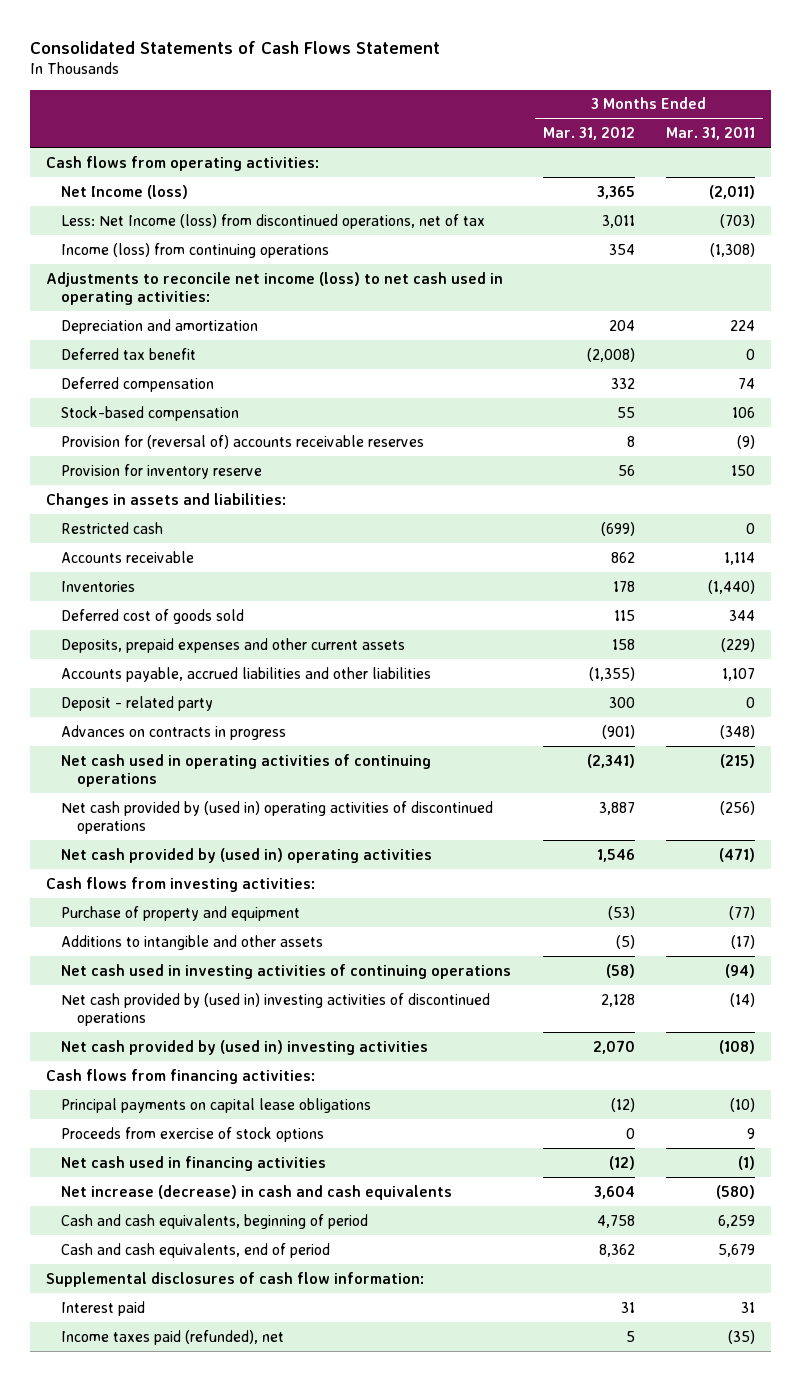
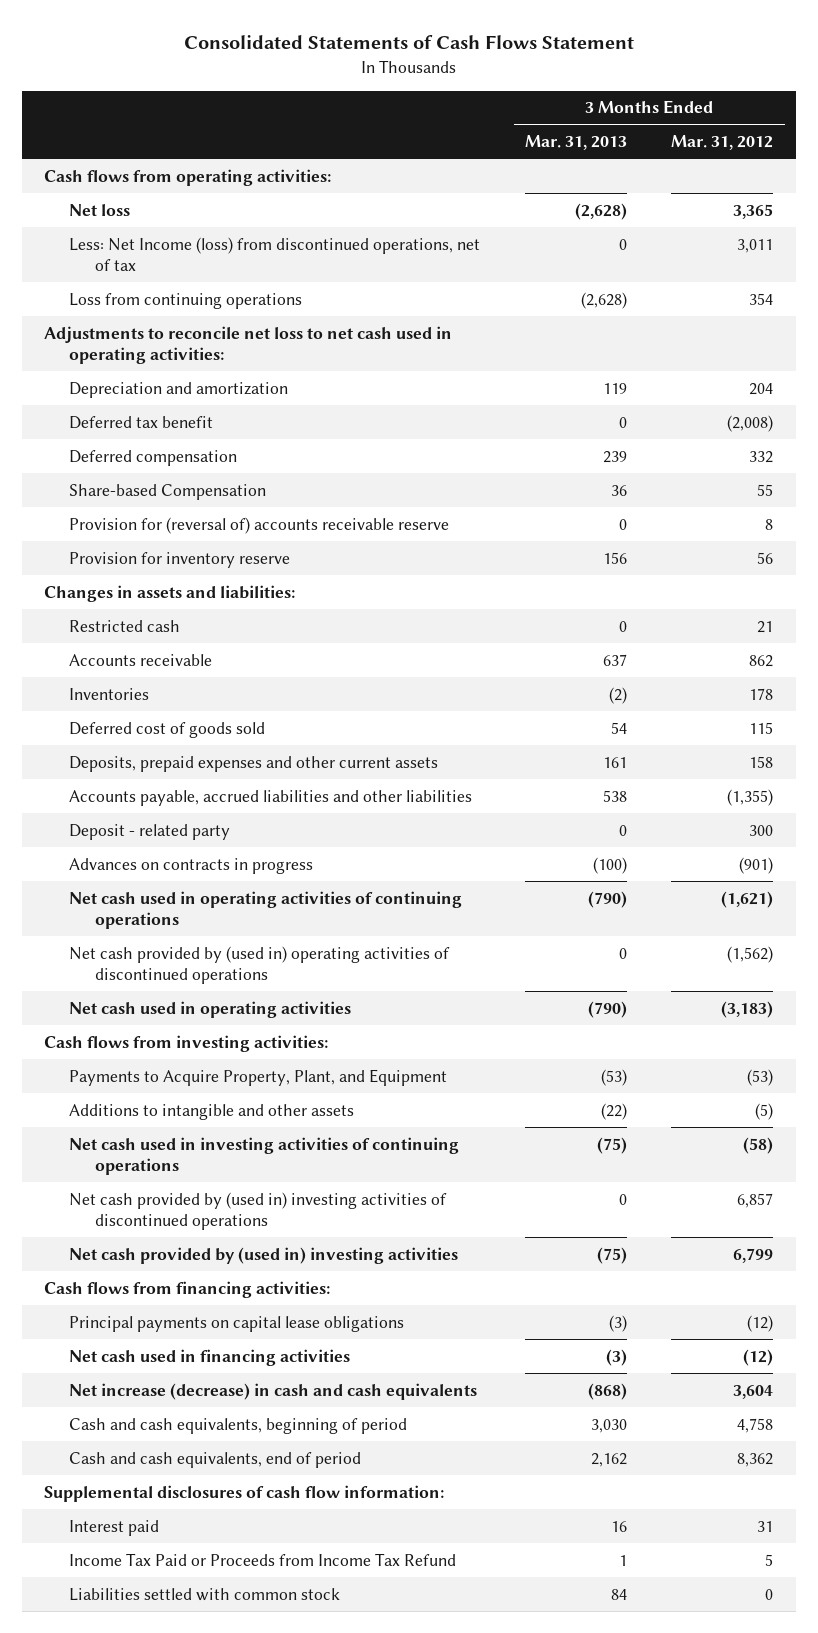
[666,127,756,141] Mar. 31, 2011 -> none
none -> [524,135,627,151] Mar. 31, 2013
[61,184,189,199] Net Income (loss) -> [69,203,131,216] Net loss
[61,242,330,258] Income (loss) from continuing operations -> [69,292,303,309] Loss from continuing operations
[45,271,503,306] Adjustments to reconcile net income (loss) to net cash used in operating activities: -> [44,325,453,364] Adjustments to reconcile net loss to net cash used in operating activities:
[61,405,240,421] Stock-based compensation -> [69,483,267,500] Share-based Compensation
[61,434,425,449] Provision for (reversal of) accounts receivable reserves -> [69,516,450,534] Provision for (reversal of) accounts receivable reserve
[600,521,635,536] (699) -> [757,620,774,633] 21
[586,753,635,768] (2,341) -> [721,890,774,908] (1,621)
[598,801,635,815] 3,887 -> [727,945,774,963] (1,562)
[61,847,433,863] Net cash provided by (used in) operating activities -> [69,1000,352,1018] Net cash used in operating activities
[596,848,635,862] 1,546 -> [721,1000,774,1018] (3,183)
[61,905,301,921] Purchase of property and equipment -> none
none -> [69,1068,448,1086] Payments to Acquire Property, Plant, and Equipment
[600,993,635,1007] 2,128 -> [737,1192,774,1208] 6,857
[592,1039,635,1054] 2,070 -> [733,1247,774,1263] 6,799
[61,1126,325,1142] Proceeds from exercise of stock options -> none
[61,1329,285,1345] Income taxes paid (refunded), net -> none
none -> [69,1552,457,1566] Income Tax Paid or Proceeds from Income Tax Refund
none -> [69,1587,341,1601] Liabilities settled with common stock

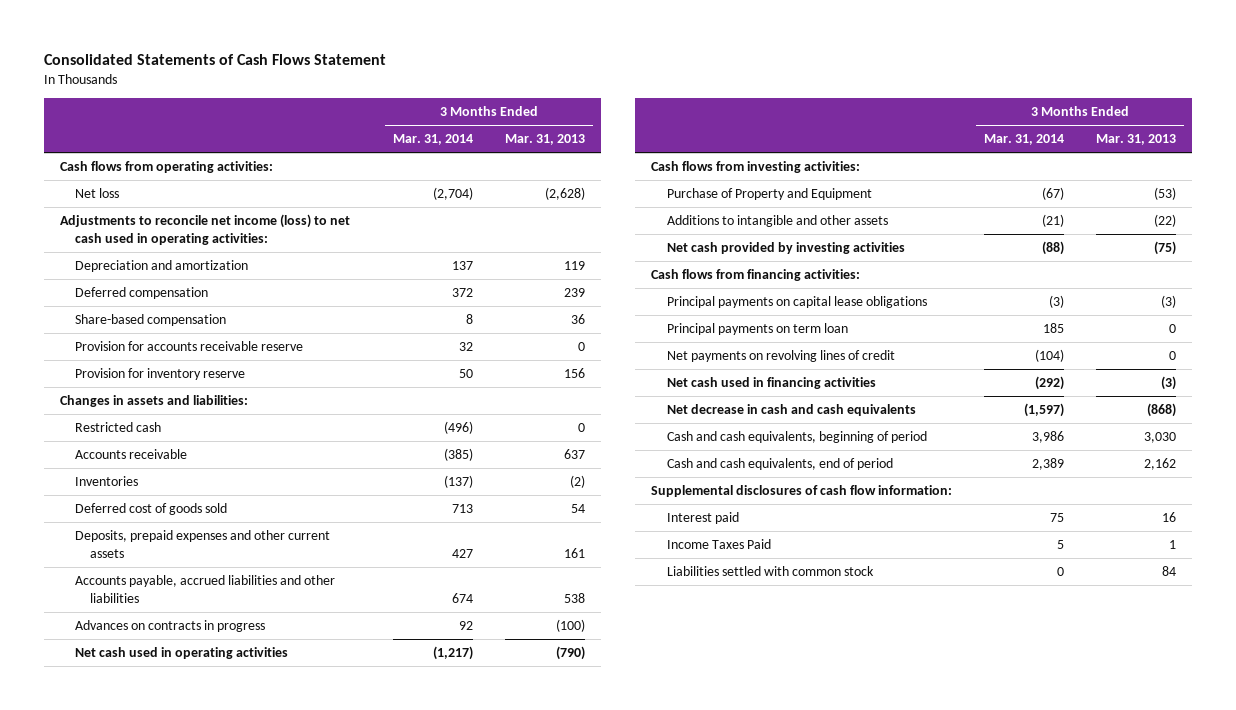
[671,135,774,151] Mar. 31, 2012 -> none
none -> [392,134,473,146] Mar. 31, 2014
[69,236,481,271] Less: Net Income (loss) from discontinued operations, net of tax -> none
[69,292,303,309] Loss from continuing operations -> none
[44,325,453,364] Adjustments to reconcile net loss to net cash used in operating activities: -> [59,214,350,246] Adjustments to reconcile net income (loss) to net cash used in operating activities:
[69,415,214,429] Deferred tax benefit -> none
[69,483,267,500] Share-based Compensation -> [74,314,226,327] Share-based compensation
[69,516,450,534] Provision for (reversal of) accounts receivable reserve -> [74,341,303,352] Provision for accounts receivable reserve
[69,823,231,840] Deposit - related party -> none
[69,890,463,929] Net cash used in operating activities of continuing operations -> none
[69,945,451,984] Net cash provided by (used in) operating activities of discontinued operations -> none
[69,1068,448,1086] Payments to Acquire Property, Plant, and Equipment -> [666,188,872,201] Purchase of Property and Equipment
[69,1136,460,1175] Net cash used in investing activities of continuing operations -> none
[69,1191,448,1230] Net cash provided by (used in) investing activities of discontinued operations -> none
[69,1246,459,1264] Net cash provided by (used in) investing activities -> [666,242,905,255] Net cash provided by investing activities
none -> [666,323,848,336] Principal payments on term loan
none -> [666,350,895,363] Net payments on revolving lines of credit
[69,1382,478,1400] Net increase (decrease) in cash and cash equivalents -> [666,404,916,417] Net decrease in cash and cash equivalents
[69,1552,457,1566] Income Tax Paid or Proceeds from Income Tax Refund -> [666,539,771,550] Income Taxes Paid

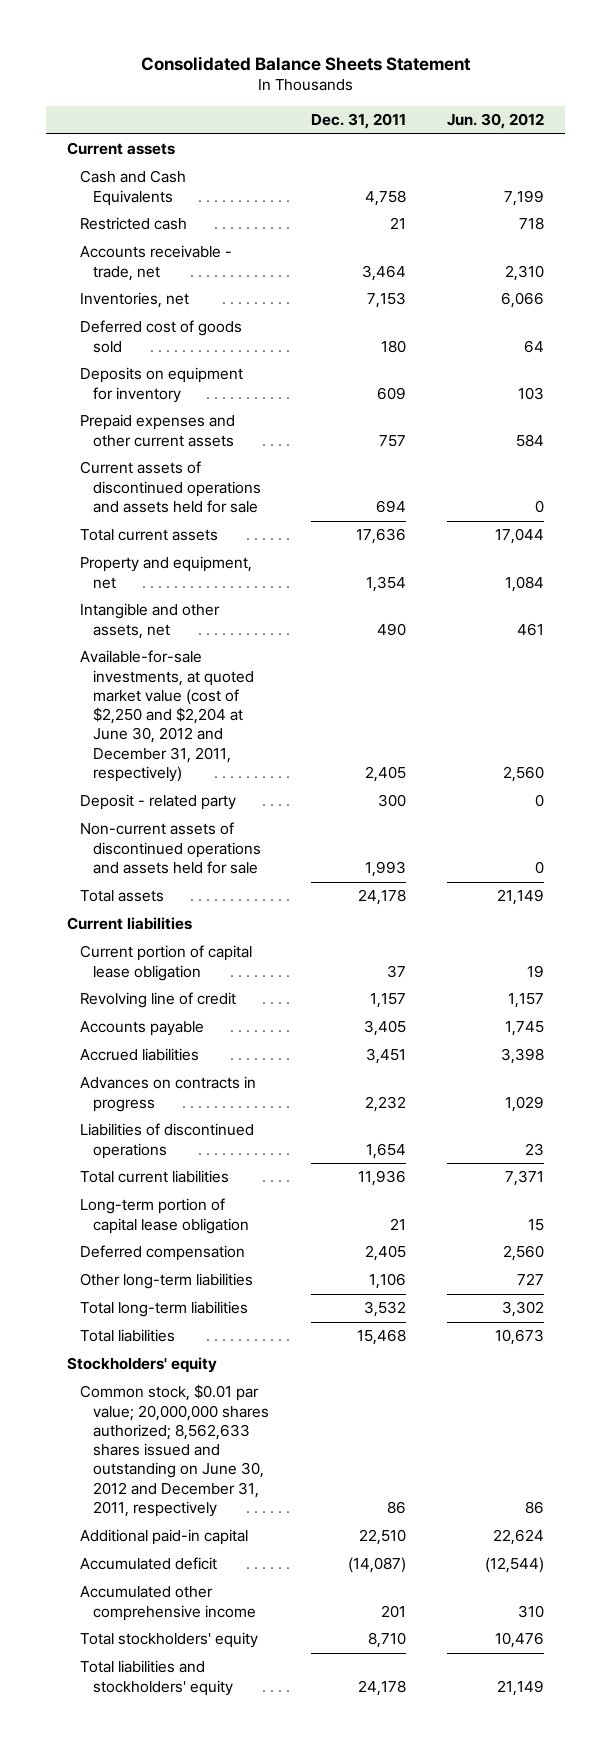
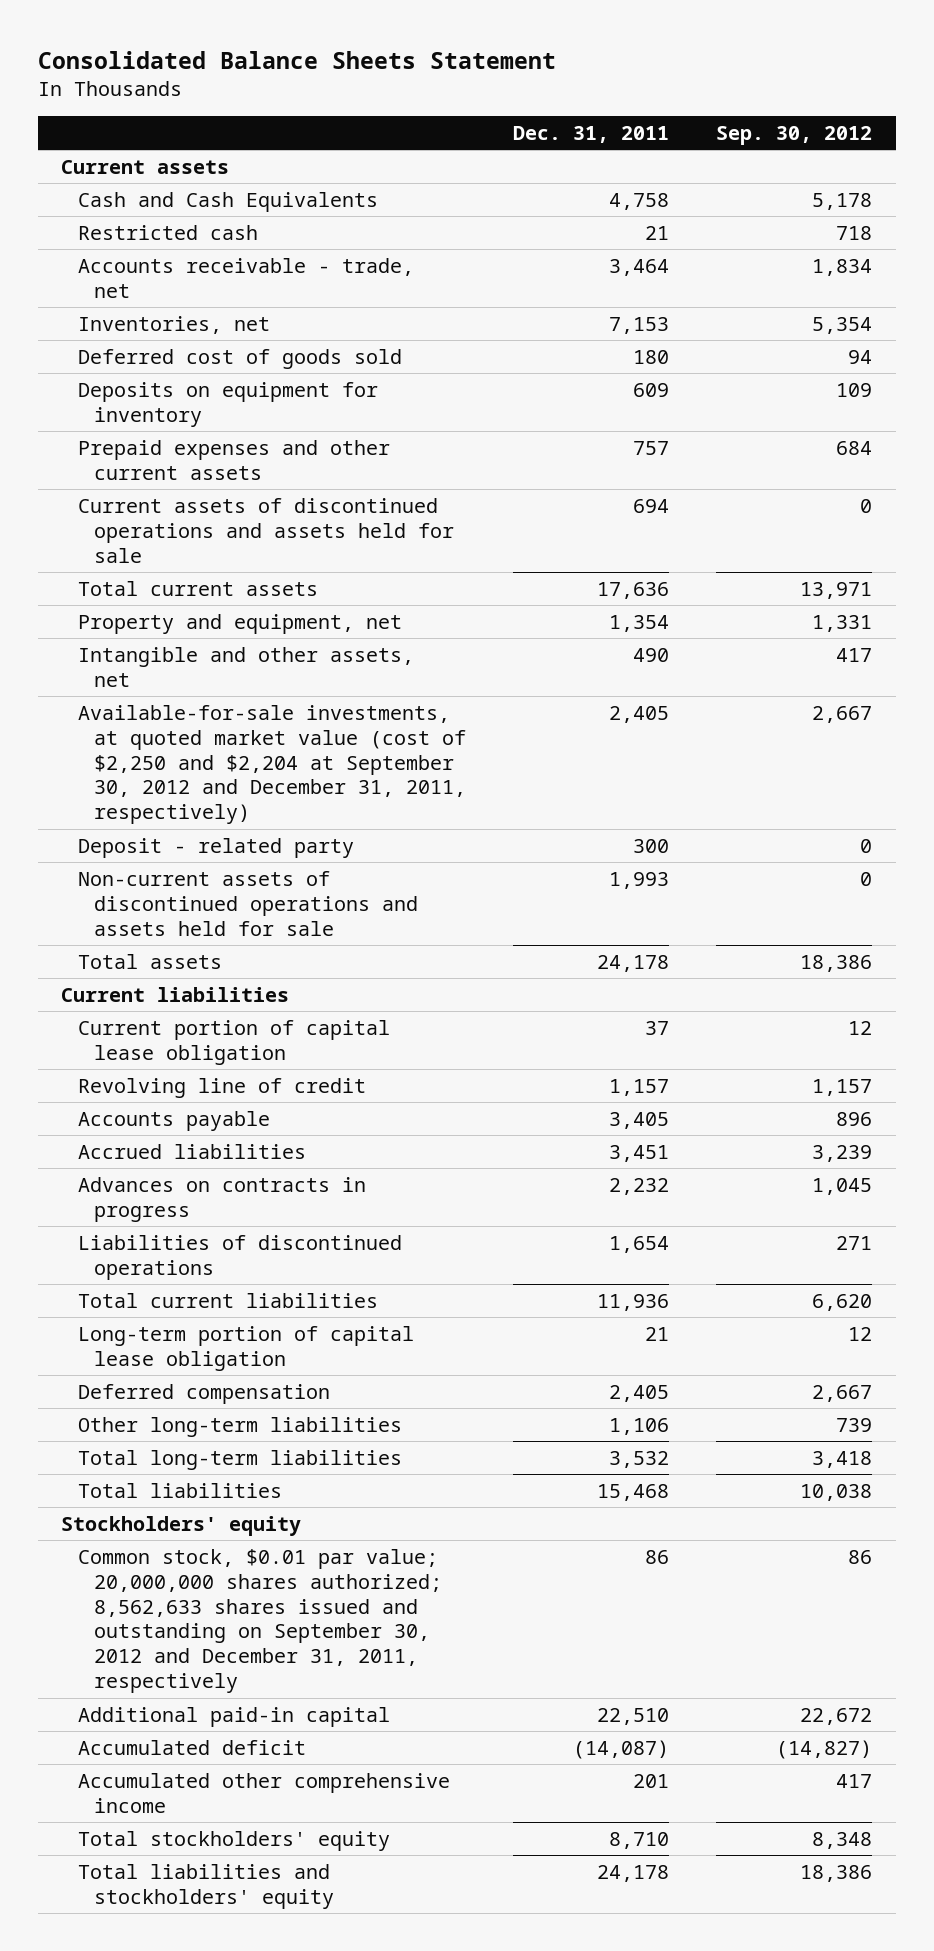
[447,113,545,130] Jun. 30, 2012 -> none
none -> [716,125,873,145] Sep. 30, 2012
[79,650,254,782] Available-for-sale investments, at quoted market value (cost of $2,250 and $2,204 at June 30, 2012 and December 31, 2011, respectively) -> [77,704,467,825] Available-for-sale investments, at quoted market value (cost of $2,250 and $2,204 at September 30, 2012 and December 31, 2011, respectively)
[79,1384,269,1517] Common stock, $0.01 par value; 20,000,000 shares authorized; 8,562,633 shares issued and outstanding on June 30, 2012 and December 31, 2011, respectively -> [77,1548,443,1694] Common stock, $0.01 par value; 20,000,000 shares authorized; 8,562,633 shares issued and outstanding on September 30, 2012 and December 31, 2011, respectively

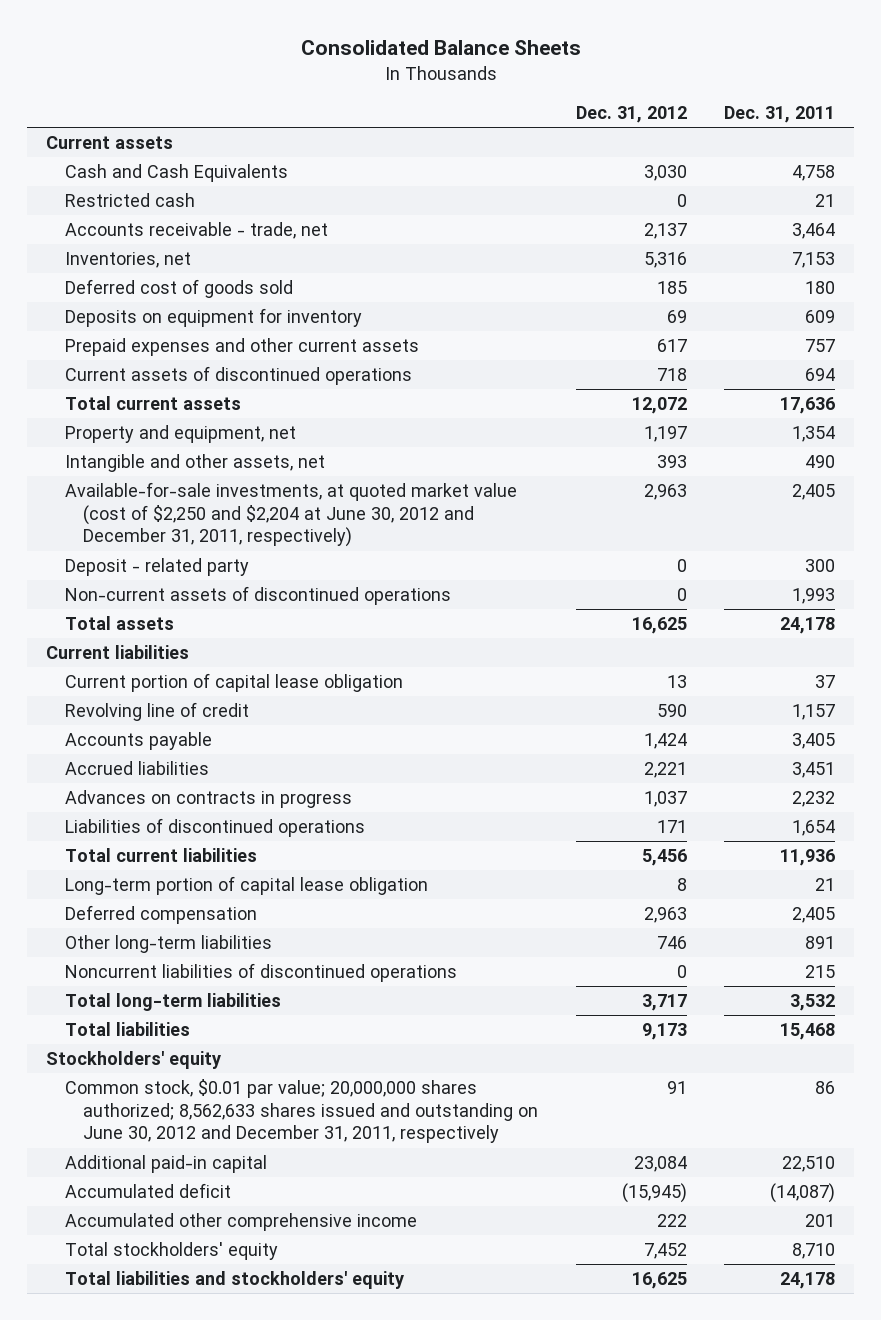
[37,50,556,69] Consolidated Balance Sheets Statement -> [300,40,581,56] Consolidated Balance Sheets
[716,125,873,145] Sep. 30, 2012 -> none
none -> [575,105,687,123] Dec. 31, 2012
[77,497,455,563] Current assets of discontinued operations and assets held for sale -> [64,365,412,385] Current assets of discontinued operations
[77,704,467,825] Available-for-sale investments, at quoted market value (cost of $2,250 and $2,204 at September 30, 2012 and December 31, 2011, respectively) -> [64,481,517,548] Available-for-sale investments, at quoted market value (cost of $2,250 and $2,204 at June 30, 2012 and December 31, 2011, respectively)
[77,870,419,936] Non-current assets of discontinued operations and assets held for sale -> [64,585,451,605] Non-current assets of discontinued operations
[609,1417,670,1435] 1,106 -> [805,935,836,949] 891
none -> [64,962,457,982] Noncurrent liabilities of discontinued operations
[77,1548,443,1694] Common stock, $0.01 par value; 20,000,000 shares authorized; 8,562,633 shares issued and outstanding on September 30, 2012 and December 31, 2011, respectively -> [64,1078,538,1144] Common stock, $0.01 par value; 20,000,000 shares authorized; 8,562,633 shares issued and outstanding on June 30, 2012 and December 31, 2011, respectively

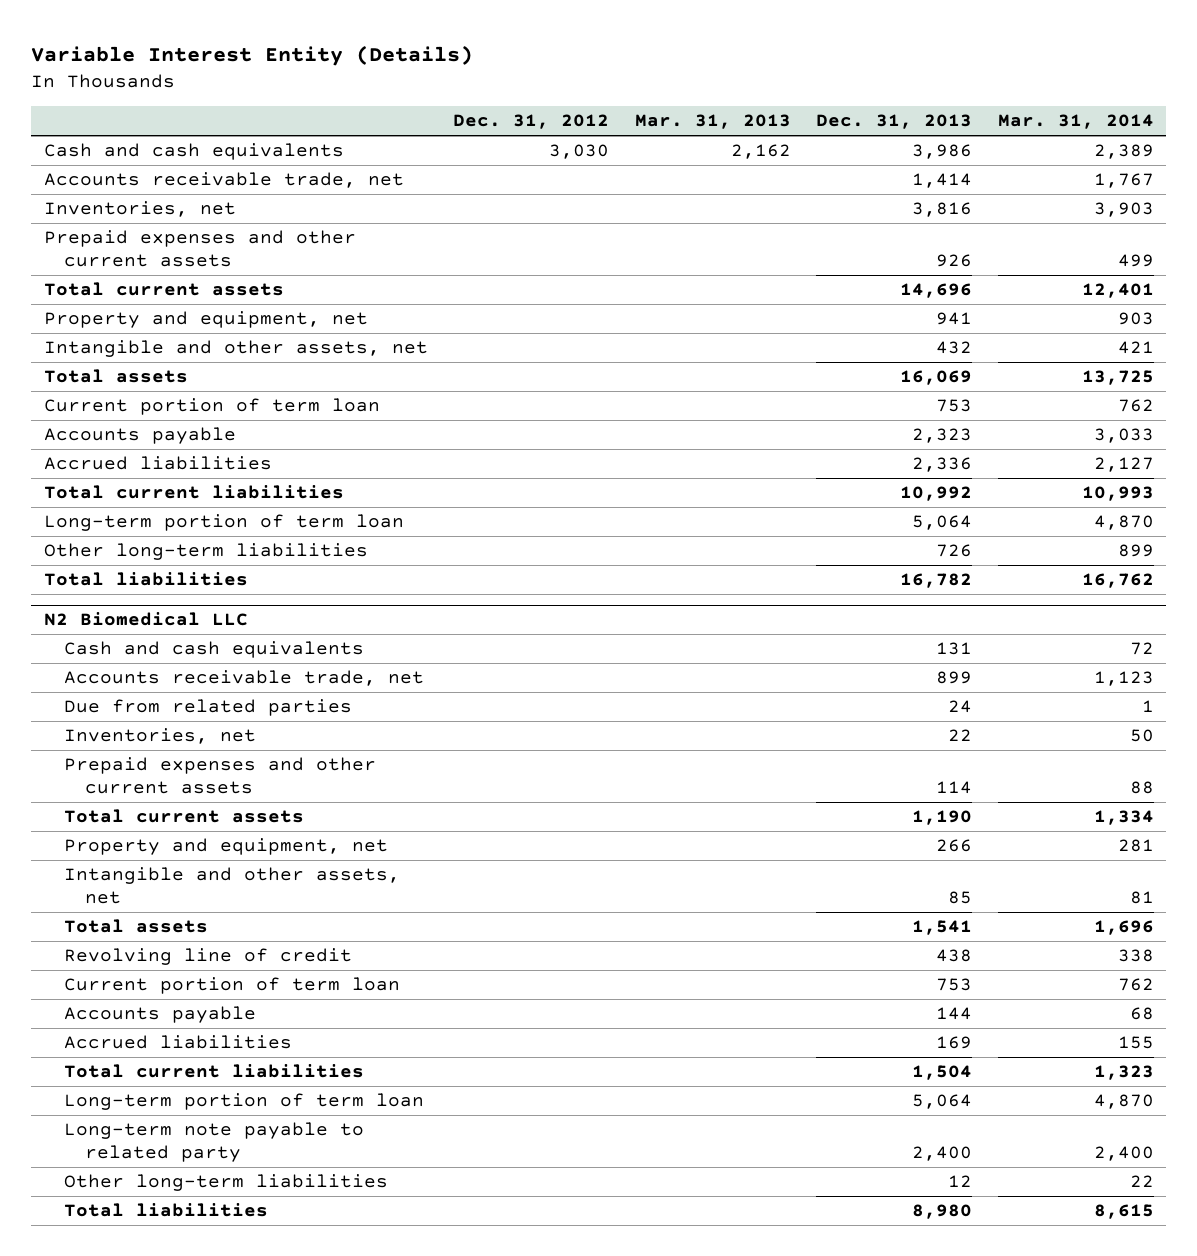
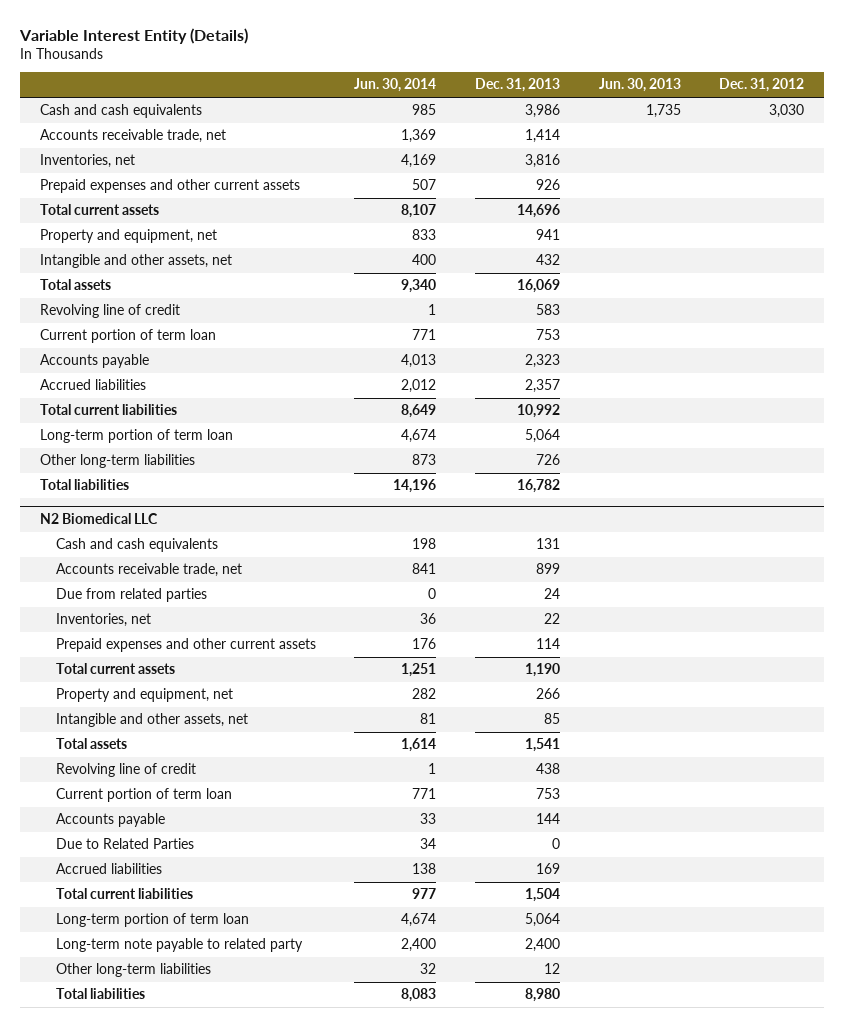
[634,114,791,130] Mar. 31, 2013 -> none
[997,114,1154,130] Mar. 31, 2014 -> none
none -> [354,78,437,93] Jun. 30, 2014
none -> [598,78,681,93] Jun. 30, 2013
none -> [39,304,180,319] Revolving line of credit
[912,457,973,473] 2,336 -> [525,379,561,394] 2,357
none -> [55,838,194,850] Due to Related Parties

